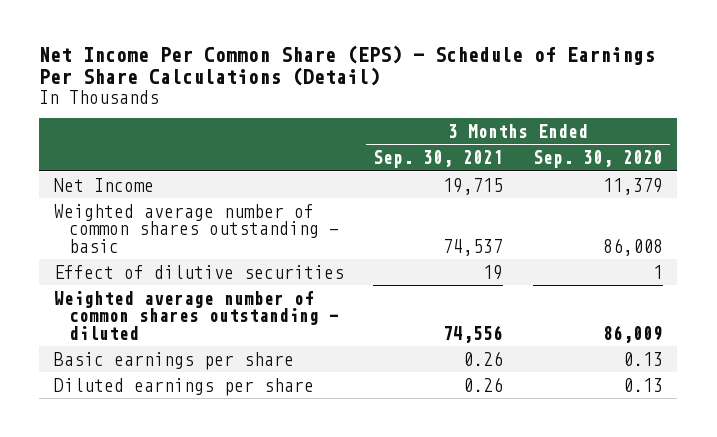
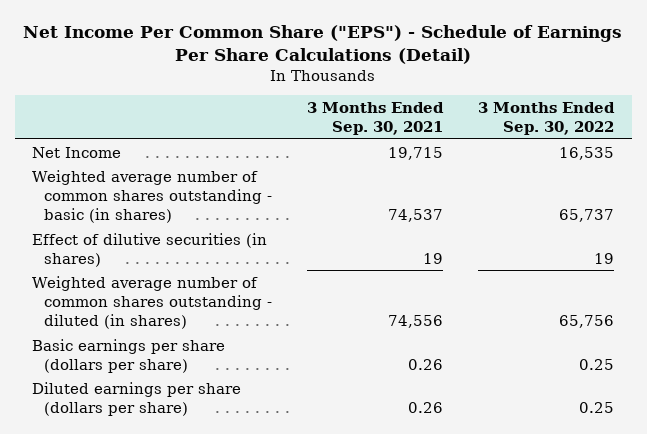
[39,44,656,87] Net Income Per Common Share (EPS) - Schedule of Earnings Per Share Calculations (Detail) -> [23,24,623,64] Net Income Per Common Share ("EPS") - Schedule of Earnings Per Share Calculations (Detail)
[532,150,663,169] Sep. 30, 2020 -> none
none -> [478,101,616,136] 3 Months Ended Sep. 30, 2022
[53,203,340,253] Weighted average number of common shares outstanding - basic -> [32,169,273,223] Weighted average number of common shares outstanding - basic (in shares)
[53,264,344,279] Effect of dilutive securities -> [32,232,268,267] Effect of dilutive securities (in shares)
[53,290,340,340] Weighted average number of common shares outstanding - diluted -> [32,275,273,329] Weighted average number of common shares outstanding - diluted (in shares)
[53,351,294,370] Basic earnings per share -> [32,338,226,373] Basic earnings per share (dollars per share)
[53,377,314,396] Diluted earnings per share -> [32,381,242,416] Diluted earnings per share (dollars per share)

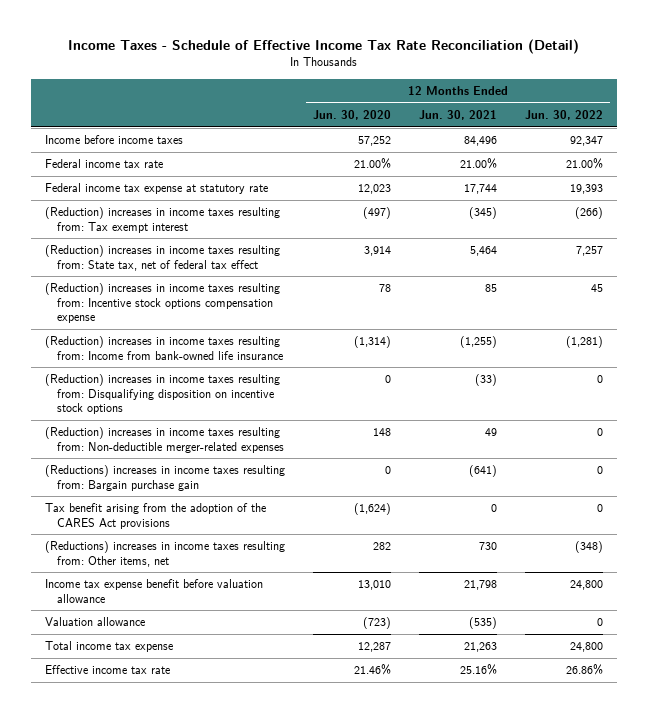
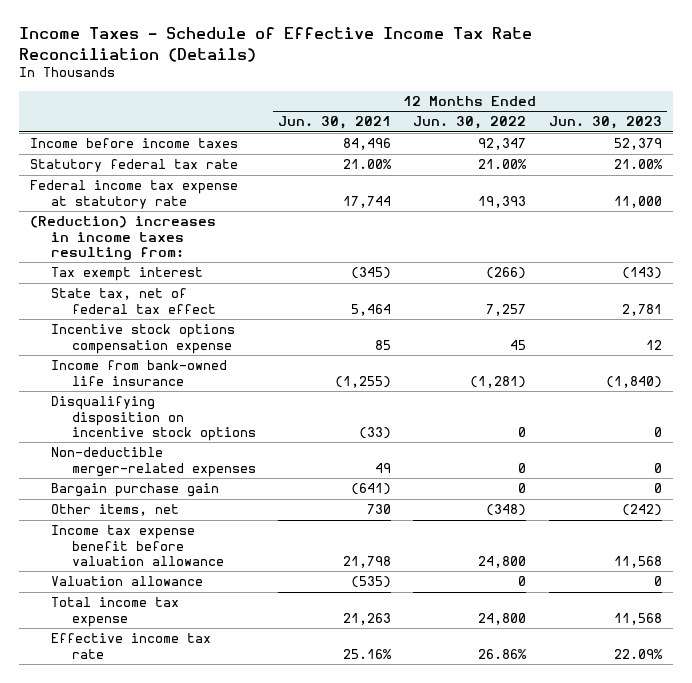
[68,38,580,54] Income Taxes - Schedule of Effective Income Tax Rate Reconciliation (Detail) -> [18,27,532,62] Income Taxes - Schedule of Effective Income Tax Rate Reconciliation (Details)
[313,109,392,120] Jun. 30, 2020 -> none
none -> [548,116,662,130] Jun. 30, 2023
[45,159,164,169] Federal income tax rate -> [29,159,238,173] Statutory federal tax rate
[45,503,267,529] Tax benefit arising from the adoption of the CARES Act provisions -> none
none -> [29,216,216,260] (Reduction) increases in income taxes resulting from:
[45,207,281,233] (Reduction) increases in income taxes resulting from: Tax exempt interest -> [50,267,203,282] Tax exempt interest
[45,245,281,271] (Reduction) increases in income taxes resulting from: State tax, net of federal tax effect -> [50,288,216,314] State tax, net of federal tax effect
[45,283,281,324] (Reduction) increases in income taxes resulting from: Incentive stock options compensation expense -> [50,324,235,354] Incentive stock options compensation expense
[45,336,283,360] (Reduction) increases in income taxes resulting from: Income from bank-owned life insurance -> [50,360,227,386] Income from bank-owned life insurance
[45,374,281,415] (Reduction) increases in income taxes resulting from: Disqualifying disposition on incentive stock options -> [50,396,256,441] Disqualifying disposition on incentive stock options
[45,427,284,453] (Reduction) increases in income taxes resulting from: Non-deductible merger-related expenses -> [50,447,256,477] Non-deductible merger-related expenses
[45,465,286,491] (Reductions) increases in income taxes resulting from: Bargain purchase gain -> [50,483,219,498] Bargain purchase gain
[45,541,286,567] (Reductions) increases in income taxes resulting from: Other items, net -> [50,504,179,517] Other items, net

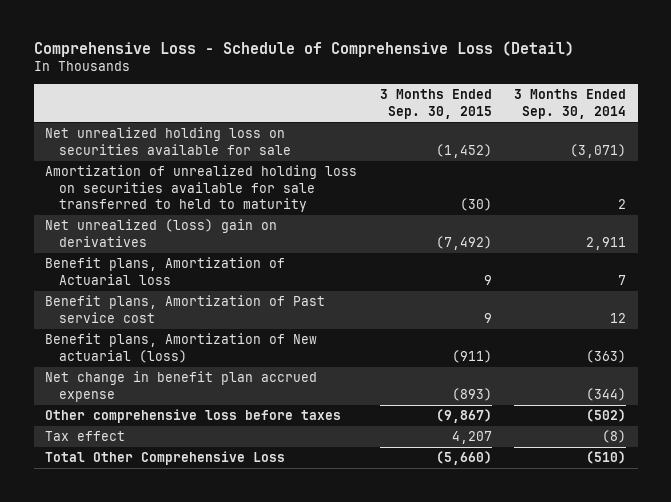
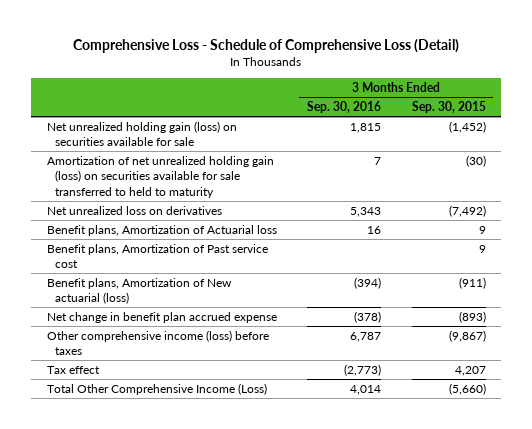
[514,89,627,119] 3 Months Ended Sep. 30, 2014 -> none
none -> [307,101,382,114] Sep. 30, 2016
[44,127,291,155] Net unrealized holding loss on securities available for sale -> [46,120,237,147] Net unrealized holding gain (loss) on securities available for sale
[44,165,357,213] Amortization of unrealized holding loss on securities available for sale transferred to held to maturity -> [46,155,274,198] Amortization of net unrealized holding gain (loss) on securities available for sale transferred to held to maturity
[44,219,277,247] Net unrealized (loss) gain on derivatives -> [46,205,222,215] Net unrealized loss on derivatives
[44,409,341,424] Other comprehensive loss before taxes -> [46,329,269,356] Other comprehensive income (loss) before taxes
[44,451,285,466] Total Other Comprehensive Loss -> [46,382,267,395] Total Other Comprehensive Income (Loss)

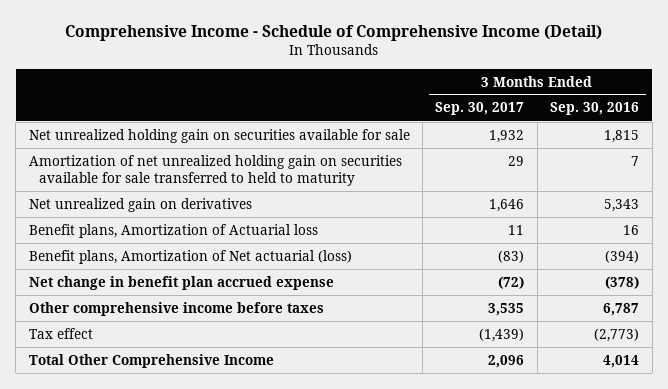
[73,39,460,54] Comprehensive Loss - Schedule of Comprehensive Loss (Detail) -> [64,24,602,41] Comprehensive Income - Schedule of Comprehensive Income (Detail)
[411,101,486,114] Sep. 30, 2015 -> none
none -> [435,102,525,116] Sep. 30, 2017
[46,120,237,147] Net unrealized holding gain (loss) on securities available for sale -> [28,128,410,143] Net unrealized holding gain on securities available for sale
[46,155,274,198] Amortization of net unrealized holding gain (loss) on securities available for sale transferred to held to maturity -> [28,154,402,186] Amortization of net unrealized holding gain on securities available for sale transferred to held to maturity
[46,205,222,215] Net unrealized loss on derivatives -> [28,197,252,212] Net unrealized gain on derivatives
[46,243,268,269] Benefit plans, Amortization of Past service cost -> none
[46,277,232,305] Benefit plans, Amortization of New actuarial (loss) -> [28,249,352,264] Benefit plans, Amortization of Net actuarial (loss)
[46,329,269,356] Other comprehensive income (loss) before taxes -> [28,301,324,316] Other comprehensive income before taxes
[46,382,267,395] Total Other Comprehensive Income (Loss) -> [28,353,274,368] Total Other Comprehensive Income

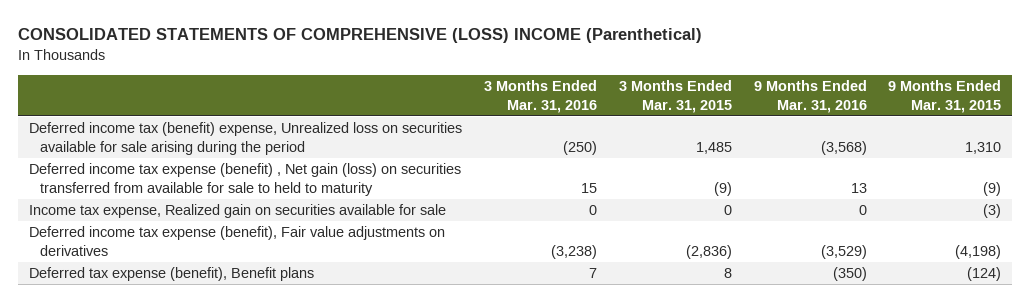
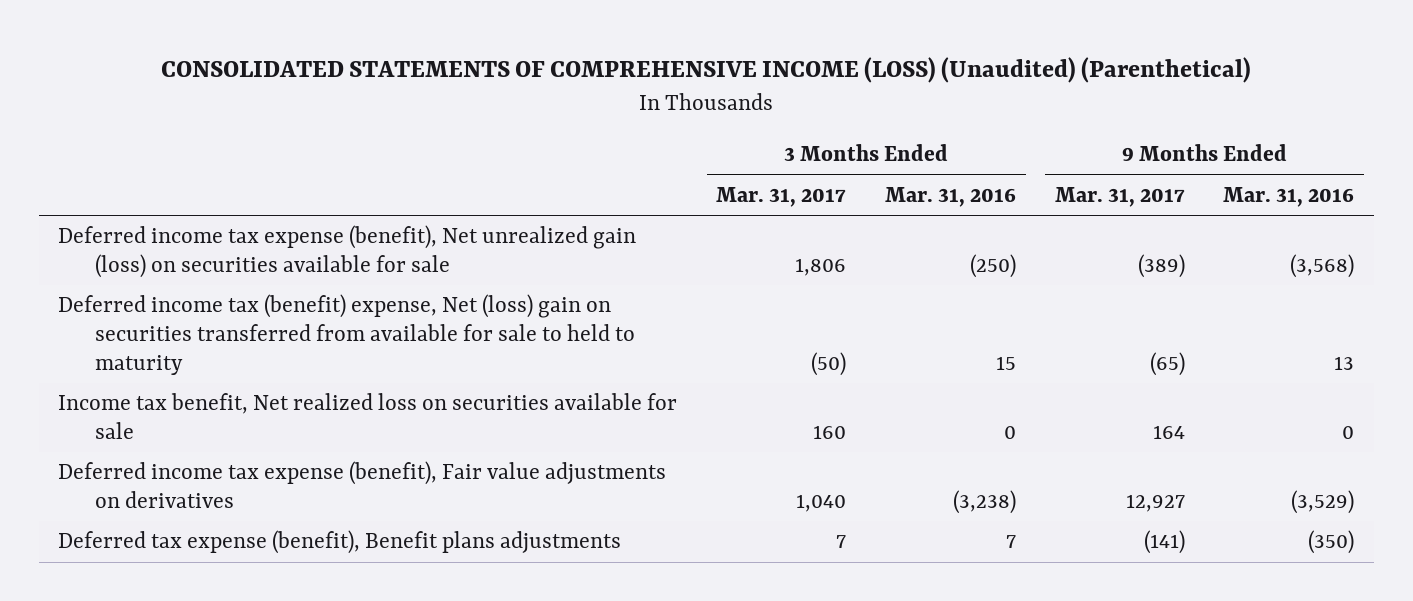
[17,28,702,44] CONSOLIDATED STATEMENTS OF COMPREHENSIVE (LOSS) INCOME (Parenthetical) -> [161,56,1252,83] CONSOLIDATED STATEMENTS OF COMPREHENSIVE INCOME (LOSS) (Unaudited) (Parenthetical)
[618,79,732,113] 3 Months Ended Mar. 31, 2015 -> none
[888,79,1002,113] 9 Months Ended Mar. 31, 2015 -> none
none -> [716,186,847,207] Mar. 31, 2017
none -> [1054,186,1185,207] Mar. 31, 2017
[28,122,462,155] Deferred income tax (benefit) expense, Unrealized loss on securities available for sale arising during the period -> [58,225,637,278] Deferred income tax expense (benefit), Net unrealized gain (loss) on securities available for sale
[28,163,461,196] Deferred income tax expense (benefit) , Net gain (loss) on securities transferred from available for sale to held to maturity -> [58,294,636,375] Deferred income tax (benefit) expense, Net (loss) gain on securities transferred from available for sale to held to maturity
[28,204,446,219] Income tax expense, Realized gain on securities available for sale -> [58,393,678,439] Income tax benefit, Net realized loss on securities available for sale
[28,267,314,282] Deferred tax expense (benefit), Benefit plans -> [58,530,622,555] Deferred tax expense (benefit), Benefit plans adjustments

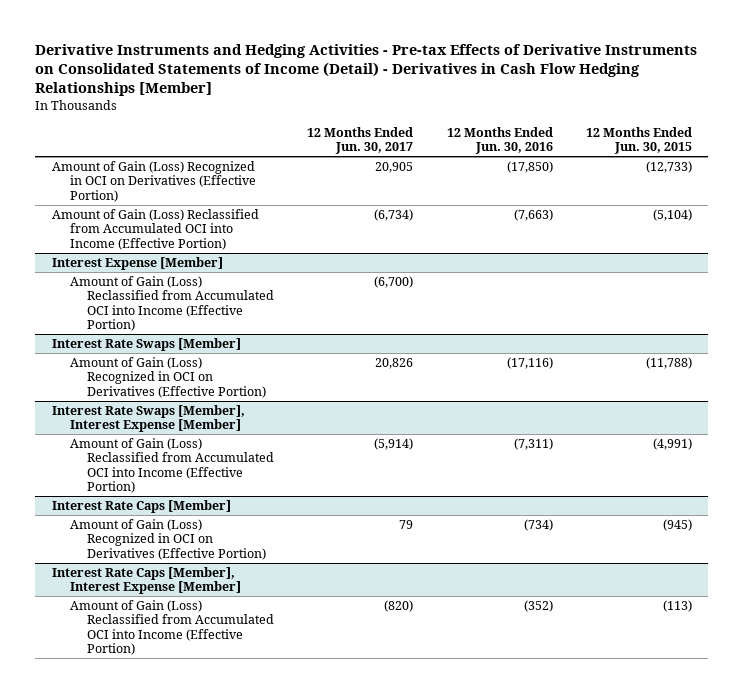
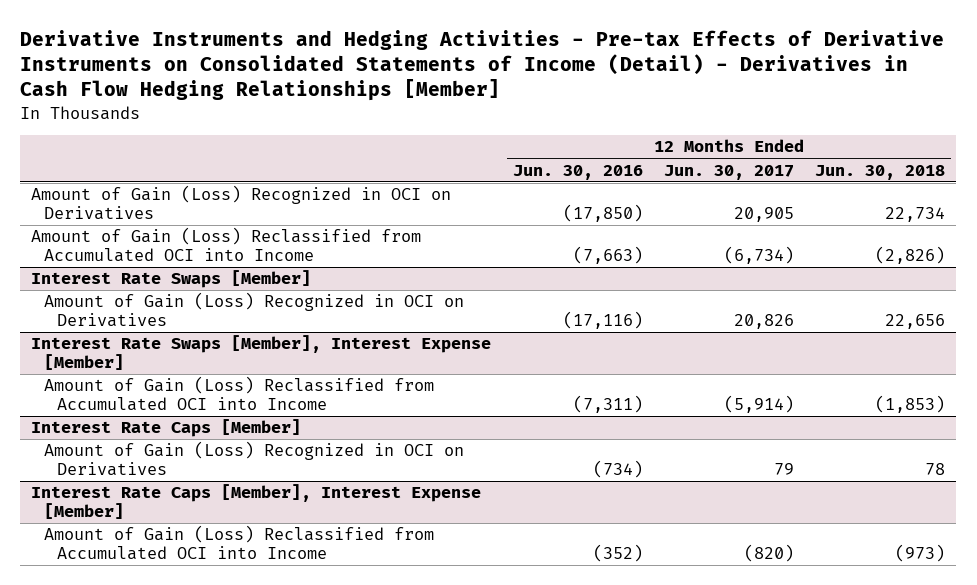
[585,126,692,155] 12 Months Ended Jun. 30, 2015 -> none
none -> [815,164,946,180] Jun. 30, 2018
[51,256,223,270] Interest Expense [Member] -> none
[69,275,275,332] Amount of Gain (Loss) Reclassified from Accumulated OCI into Income (Effective Portion) -> none
[51,160,256,202] Amount of Gain (Loss) Recognized in OCI on Derivatives (Effective Portion) -> [31,185,452,221] Amount of Gain (Loss) Recognized in OCI on Derivatives
[51,208,259,250] Amount of Gain (Loss) Reclassified from Accumulated OCI into Income (Effective Portion) -> [31,227,422,263] Amount of Gain (Loss) Reclassified from Accumulated OCI into Income
[69,356,267,398] Amount of Gain (Loss) Recognized in OCI on Derivatives (Effective Portion) -> [43,292,464,328] Amount of Gain (Loss) Recognized in OCI on Derivatives
[69,437,275,494] Amount of Gain (Loss) Reclassified from Accumulated OCI into Income (Effective Portion) -> [43,376,434,412] Amount of Gain (Loss) Reclassified from Accumulated OCI into Income
[69,518,267,560] Amount of Gain (Loss) Recognized in OCI on Derivatives (Effective Portion) -> [43,441,464,477] Amount of Gain (Loss) Recognized in OCI on Derivatives
[69,599,275,656] Amount of Gain (Loss) Reclassified from Accumulated OCI into Income (Effective Portion) -> [43,525,434,561] Amount of Gain (Loss) Reclassified from Accumulated OCI into Income

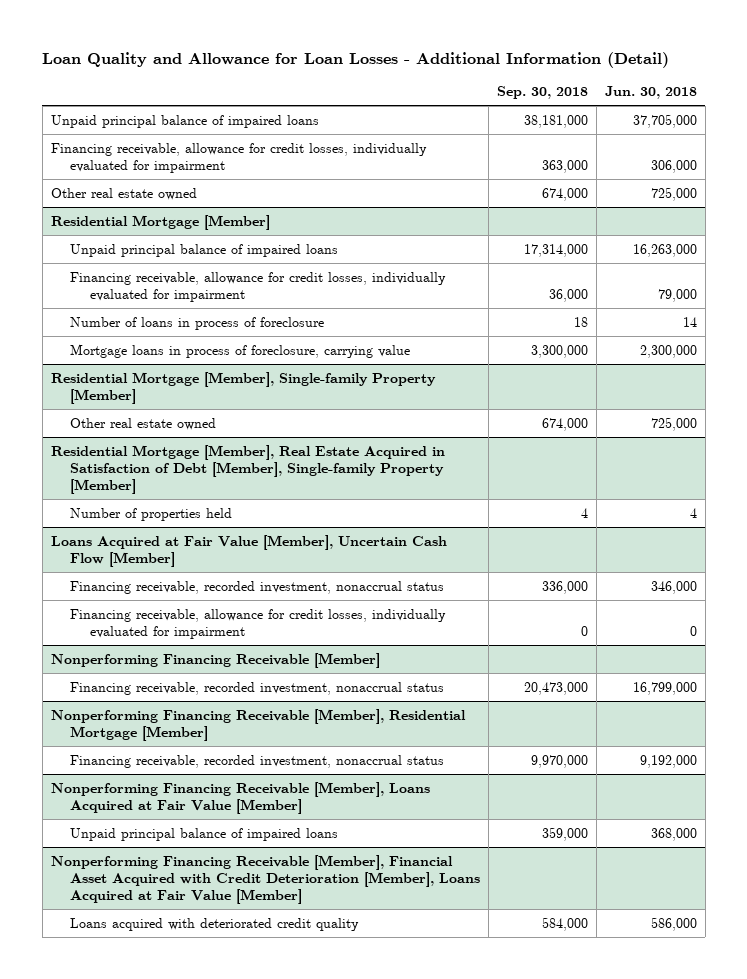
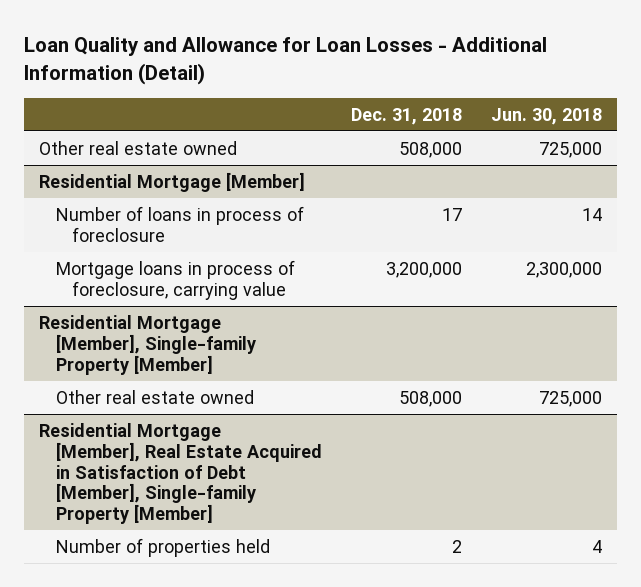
[497,86,589,100] Sep. 30, 2018 -> none
none -> [350,107,462,125] Dec. 31, 2018
[50,114,319,128] Unpaid principal balance of impaired loans -> none
[50,142,427,173] Financing receivable, allowance for credit losses, individually evaluated for impairment -> none
[70,243,339,257] Unpaid principal balance of impaired loans -> none
[70,271,447,302] Financing receivable, allowance for credit losses, individually evaluated for impairment -> none
[50,534,447,567] Loans Acquired at Fair Value [Member], Uncertain Cash Flow [Member] -> none
[70,580,445,594] Financing receivable, recorded investment, nonaccrual status -> none
[70,608,447,639] Financing receivable, allowance for credit losses, individually evaluated for impairment -> none
[50,652,380,668] Nonperforming Financing Receivable [Member] -> none
[70,681,445,695] Financing receivable, recorded investment, nonaccrual status -> none
[50,708,466,741] Nonperforming Financing Receivable [Member], Residential Mortgage [Member] -> none
[70,754,445,768] Financing receivable, recorded investment, nonaccrual status -> none
[50,781,430,814] Nonperforming Financing Receivable [Member], Loans Acquired at Fair Value [Member] -> none
[70,827,339,841] Unpaid principal balance of impaired loans -> none
[50,854,481,904] Nonperforming Financing Receivable [Member], Financial Asset Acquired with Credit Deterioration [Member], Loans Acquired at Fair Value [Member] -> none
[70,917,360,931] Loans acquired with deteriorated credit quality -> none

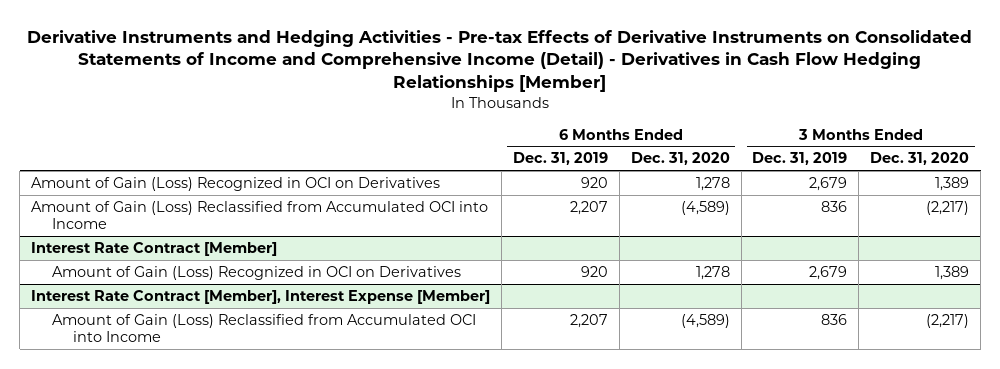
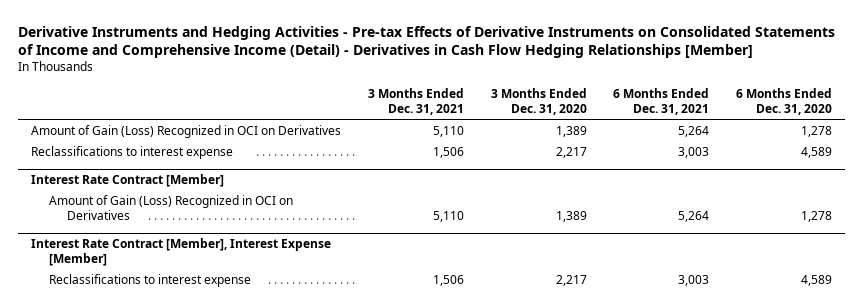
[512,152,608,166] Dec. 31, 2019 -> none
[752,152,848,166] Dec. 31, 2019 -> none
none -> [368,88,465,116] 3 Months Ended Dec. 31, 2021
none -> [613,88,710,116] 6 Months Ended Dec. 31, 2021
[31,201,489,230] Amount of Gain (Loss) Reclassified from Accumulated OCI into Income -> none
none -> [31,145,234,159] Reclassifications to interest expense
[52,314,477,343] Amount of Gain (Loss) Reclassified from Accumulated OCI into Income -> none
none -> [49,273,252,287] Reclassifications to interest expense

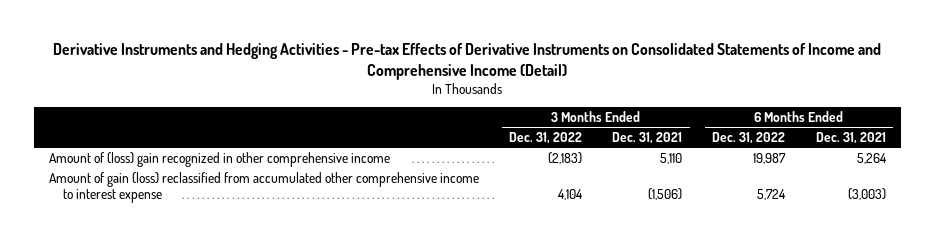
[18,25,836,59] Derivative Instruments and Hedging Activities - Pre-tax Effects of Derivative Instruments on Consolidated Statements of Income and Comprehensive Income (Detail) - Derivatives in Cash Flow Hedging Relationships [Member] -> [53,42,882,80] Derivative Instruments and Hedging Activities - Pre-tax Effects of Derivative Instruments on Consolidated Statements of Income and Comprehensive Income (Detail)
[490,88,587,116] 3 Months Ended Dec. 31, 2020 -> none
[736,88,833,116] 6 Months Ended Dec. 31, 2020 -> none
none -> [509,132,583,145] Dec. 31, 2022
none -> [712,132,786,145] Dec. 31, 2022
[31,174,225,188] Interest Rate Contract [Member] -> none
[49,194,294,220] Amount of Gain (Loss) Recognized in OCI on Derivatives -> none
[31,238,332,267] Interest Rate Contract [Member], Interest Expense [Member] -> none
[49,273,252,287] Reclassifications to interest expense -> none
[31,124,342,138] Amount of Gain (Loss) Recognized in OCI on Derivatives -> [48,151,390,167] Amount of (loss) gain recognized in other comprehensive income
[31,145,234,159] Reclassifications to interest expense -> [48,171,479,204] Amount of gain (loss) reclassified from accumulated other comprehensive income to interest expense
[433,146,465,158] 1,506 -> [648,188,683,201] (1,506)
[678,146,710,158] 3,003 -> [847,188,886,201] (3,003)

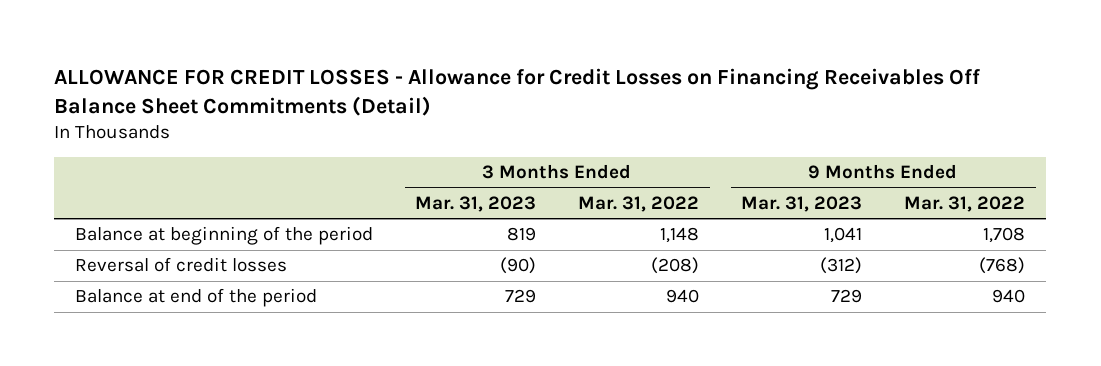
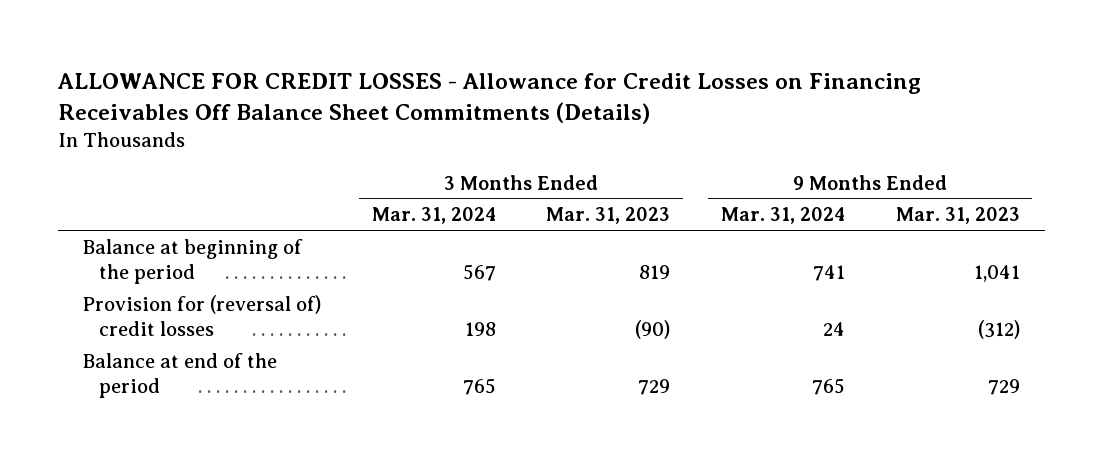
[54,67,981,116] ALLOWANCE FOR CREDIT LOSSES - Allowance for Credit Losses on Financing Receivables Off Balance Sheet Commitments (Detail) -> [56,72,921,124] ALLOWANCE FOR CREDIT LOSSES - Allowance for Credit Losses on Financing Receivables Off Balance Sheet Commitments (Details)
[578,195,700,212] Mar. 31, 2022 -> none
[904,195,1026,212] Mar. 31, 2022 -> none
none -> [371,207,496,225] Mar. 31, 2024
none -> [720,207,845,225] Mar. 31, 2024
[75,257,288,273] Reversal of credit losses -> [83,294,322,337] Provision for (reversal of) credit losses

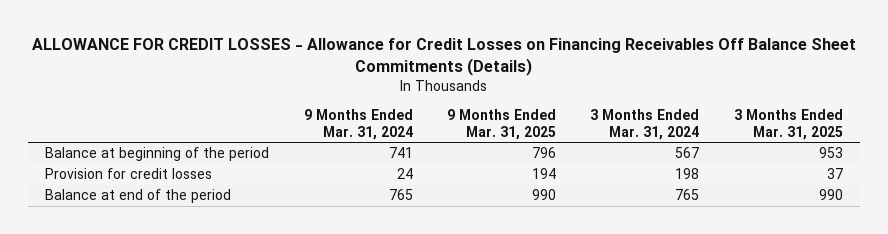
[546,207,671,225] Mar. 31, 2023 -> none
[895,207,1020,225] Mar. 31, 2023 -> none
none -> [446,109,556,140] 9 Months Ended Mar. 31, 2025
none -> [733,109,843,140] 3 Months Ended Mar. 31, 2025
[83,294,322,337] Provision for (reversal of) credit losses -> [45,168,213,180] Provision for credit losses

